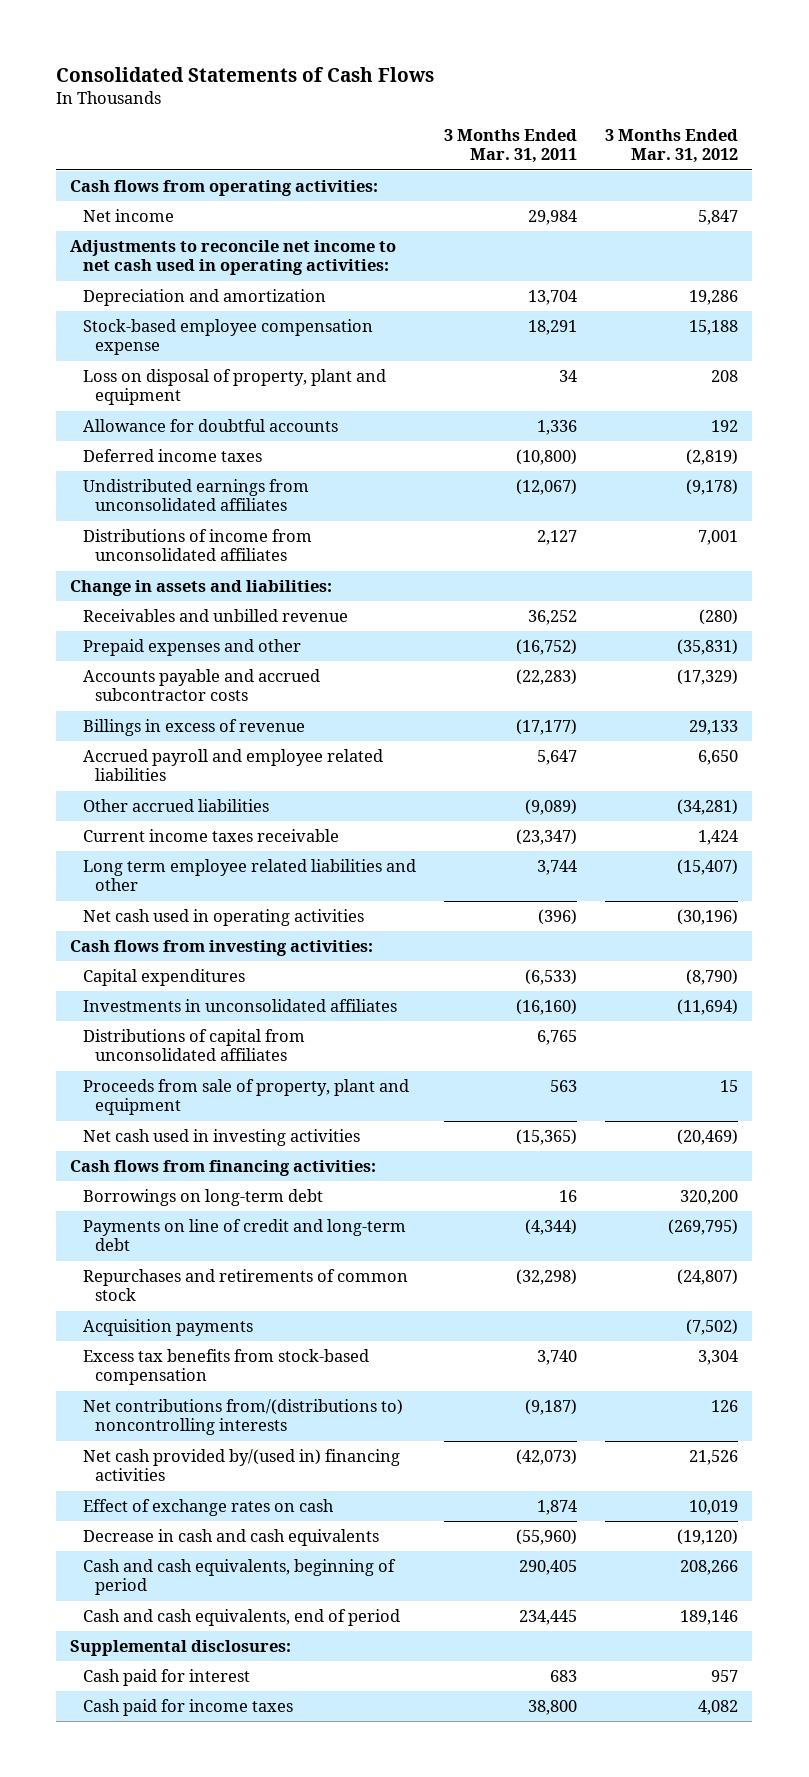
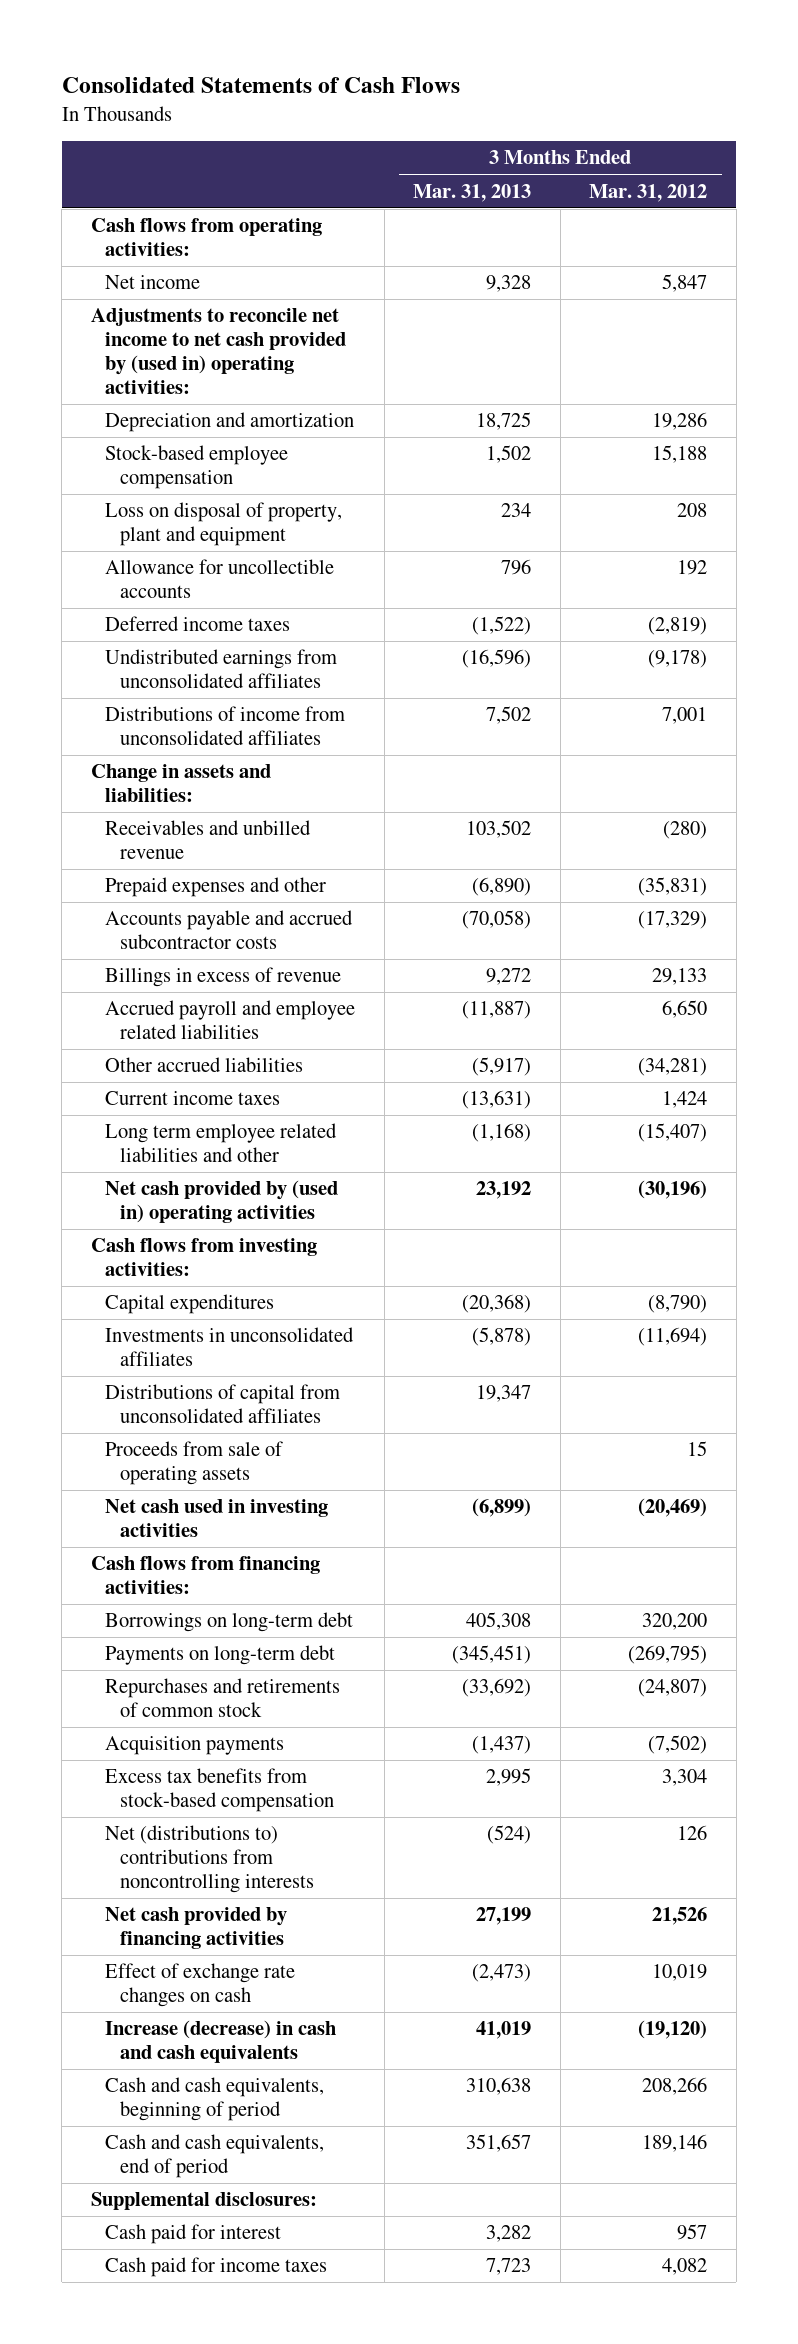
[443,129,577,164] 3 Months Ended Mar. 31, 2011 -> none
none -> [413,183,532,202] Mar. 31, 2013
[70,240,397,276] Adjustments to reconcile net income to net cash used in operating activities: -> [90,308,347,394] Adjustments to reconcile net income to net cash provided by (used in) operating activities:
[82,319,373,356] Stock-based employee compensation expense -> [105,445,289,490] Stock-based employee compensation
[82,419,338,433] Allowance for doubtful accounts -> [105,559,335,599] Allowance for uncollectible accounts
[82,829,339,843] Current income taxes receivable -> [105,1091,281,1106] Current income taxes
[82,909,364,927] Net cash used in operating activities -> [105,1180,339,1224] Net cash provided by (used in) operating activities
[82,1079,409,1116] Proceeds from sale of property, plant and equipment -> [105,1441,284,1486] Proceeds from sale of operating assets
[82,1219,406,1252] Payments on line of credit and long-term debt -> [105,1645,336,1666] Payments on long-term debt
[82,1399,403,1436] Net contributions from/(distributions to) noncontrolling interests -> [105,1825,314,1893] Net (distributions to) contributions from noncontrolling interests
[82,1449,400,1482] Net cash provided by/(used in) financing activities -> [105,1907,288,1950] Net cash provided by financing activities
[82,1499,334,1517] Effect of exchange rates on cash -> [105,1963,296,2008] Effect of exchange rate changes on cash
[82,1529,379,1547] Decrease in cash and cash equivalents -> [105,2020,337,2064] Increase (decrease) in cash and cash equivalents

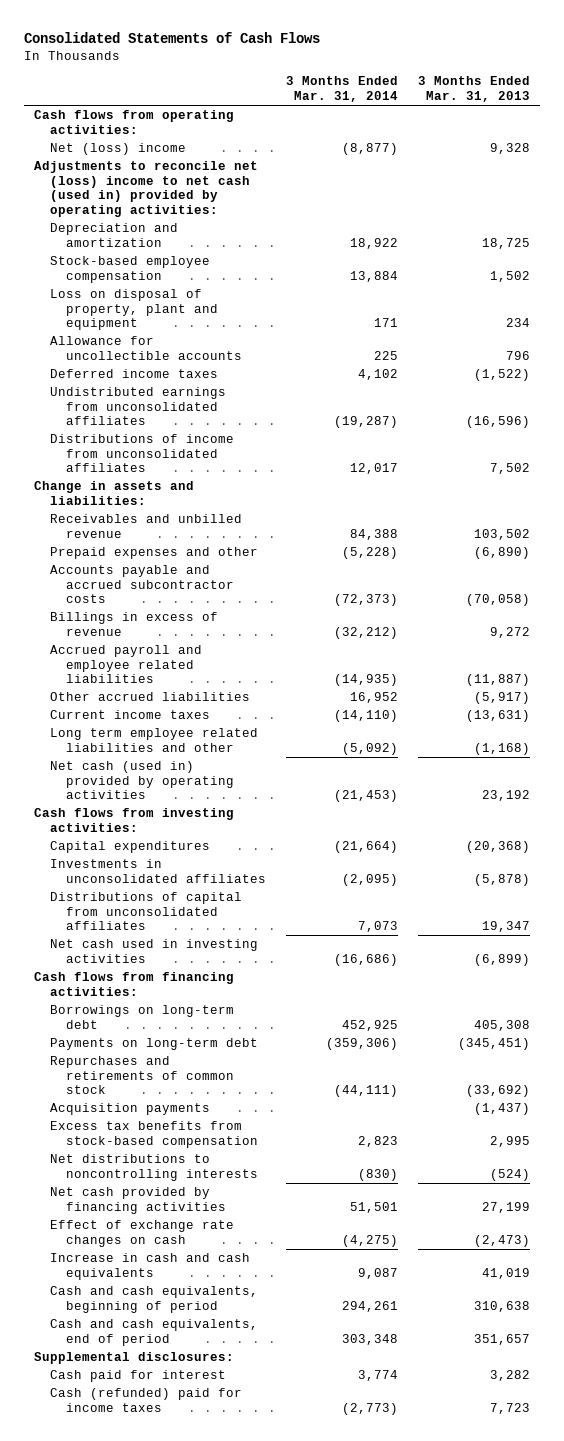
[589,183,708,202] Mar. 31, 2012 -> none
none -> [286,76,399,102] 3 Months Ended Mar. 31, 2014
[105,275,201,290] Net income -> [49,143,186,156] Net (loss) income
[90,308,347,394] Adjustments to reconcile net income to net cash provided by (used in) operating activities: -> [33,161,258,217] Adjustments to reconcile net (loss) income to net cash (used in) provided by operating activities:
[105,1180,339,1224] Net cash provided by (used in) operating activities -> [49,761,234,800] Net cash (used in) provided by operating activities
[105,1441,284,1486] Proceeds from sale of operating assets -> none
[105,1825,314,1893] Net (distributions to) contributions from noncontrolling interests -> [49,1154,258,1181] Net distributions to noncontrolling interests
[105,2020,337,2064] Increase (decrease) in cash and cash equivalents -> [49,1253,250,1280] Increase in cash and cash equivalents
[105,2257,328,2278] Cash paid for income taxes -> [49,1388,242,1412] Cash (refunded) paid for income taxes

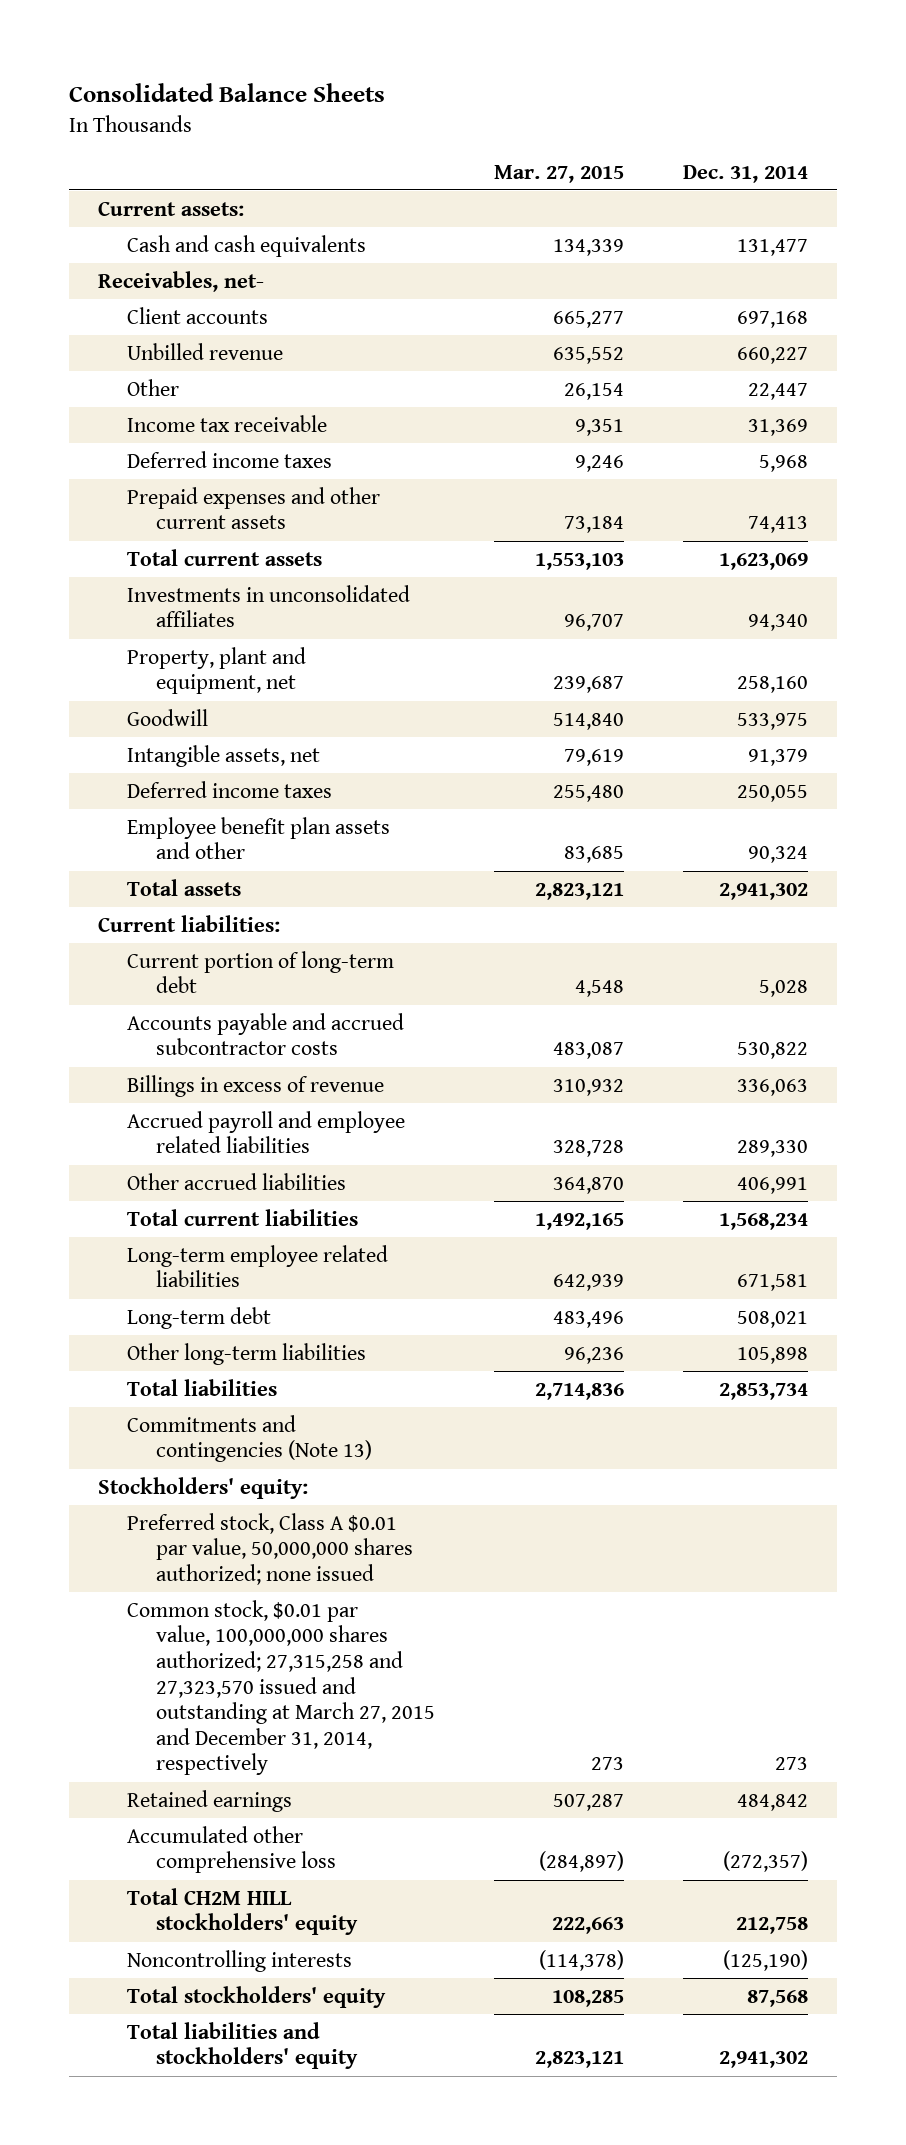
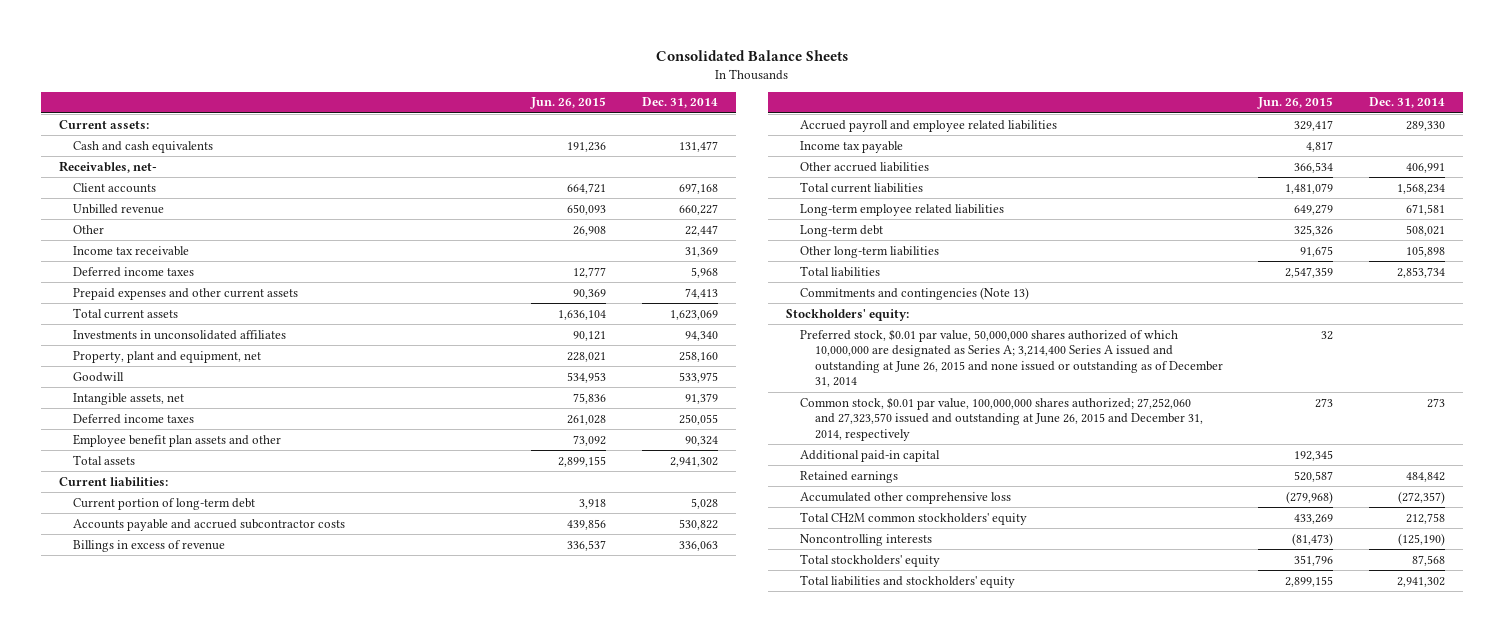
[494,164,625,183] Mar. 27, 2015 -> none
none -> [530,97,607,110] Jun. 26, 2015
none -> [800,140,904,153] Income tax payable
[127,1512,414,1585] Preferred stock, Class A $0.01 par value, 50,000,000 shares authorized; none issued -> [800,328,1223,388] Preferred stock, $0.01 par value, 50,000,000 shares authorized of which 10,000,000 are designated as Series A; 3,214,400 Series A issued and outstanding at June 26, 2015 and none issued or outstanding as of December 31, 2014
[127,1599,436,1776] Common stock, $0.01 par value, 100,000,000 shares authorized; 27,315,258 and 27,323,570 issued and outstanding at March 27, 2015 and December 31, 2014, respectively -> [800,396,1203,441] Common stock, $0.01 par value, 100,000,000 shares authorized; 27,252,060 and 27,323,570 issued and outstanding at June 26, 2015 and December 31, 2014, respectively
none -> [800,449,941,462] Additional paid-in capital
[127,1887,359,1936] Total CH2M HILL stockholders' equity -> [800,511,1028,525] Total CH2M common stockholders' equity

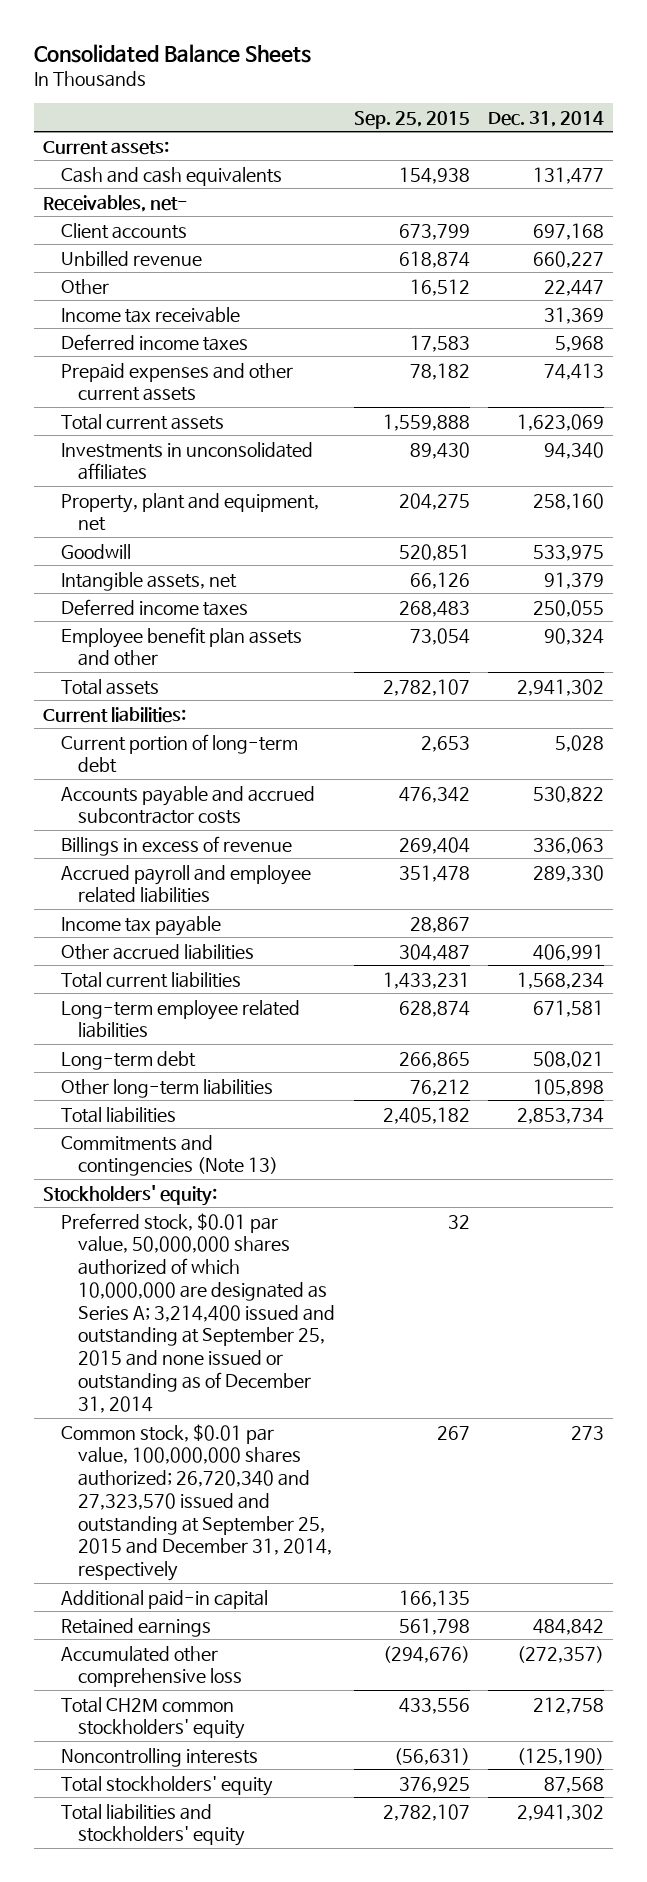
[530,97,607,110] Jun. 26, 2015 -> none
none -> [353,110,470,129] Sep. 25, 2015
[800,328,1223,388] Preferred stock, $0.01 par value, 50,000,000 shares authorized of which 10,000,000 are designated as Series A; 3,214,400 Series A issued and outstanding at June 26, 2015 and none issued or outstanding as of December 31, 2014 -> [60,1212,336,1413] Preferred stock, $0.01 par value, 50,000,000 shares authorized of which 10,000,000 are designated as Series A; 3,214,400 issued and outstanding at September 25, 2015 and none issued or outstanding as of December 31, 2014
[800,396,1203,441] Common stock, $0.01 par value, 100,000,000 shares authorized; 27,252,060 and 27,323,570 issued and outstanding at June 26, 2015 and December 31, 2014, respectively -> [60,1423,333,1582] Common stock, $0.01 par value, 100,000,000 shares authorized; 26,720,340 and 27,323,570 issued and outstanding at September 25, 2015 and December 31, 2014, respectively

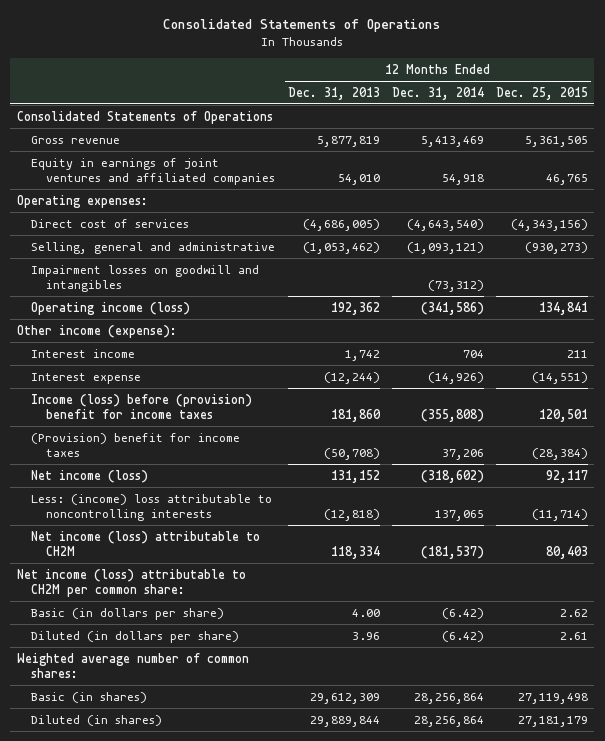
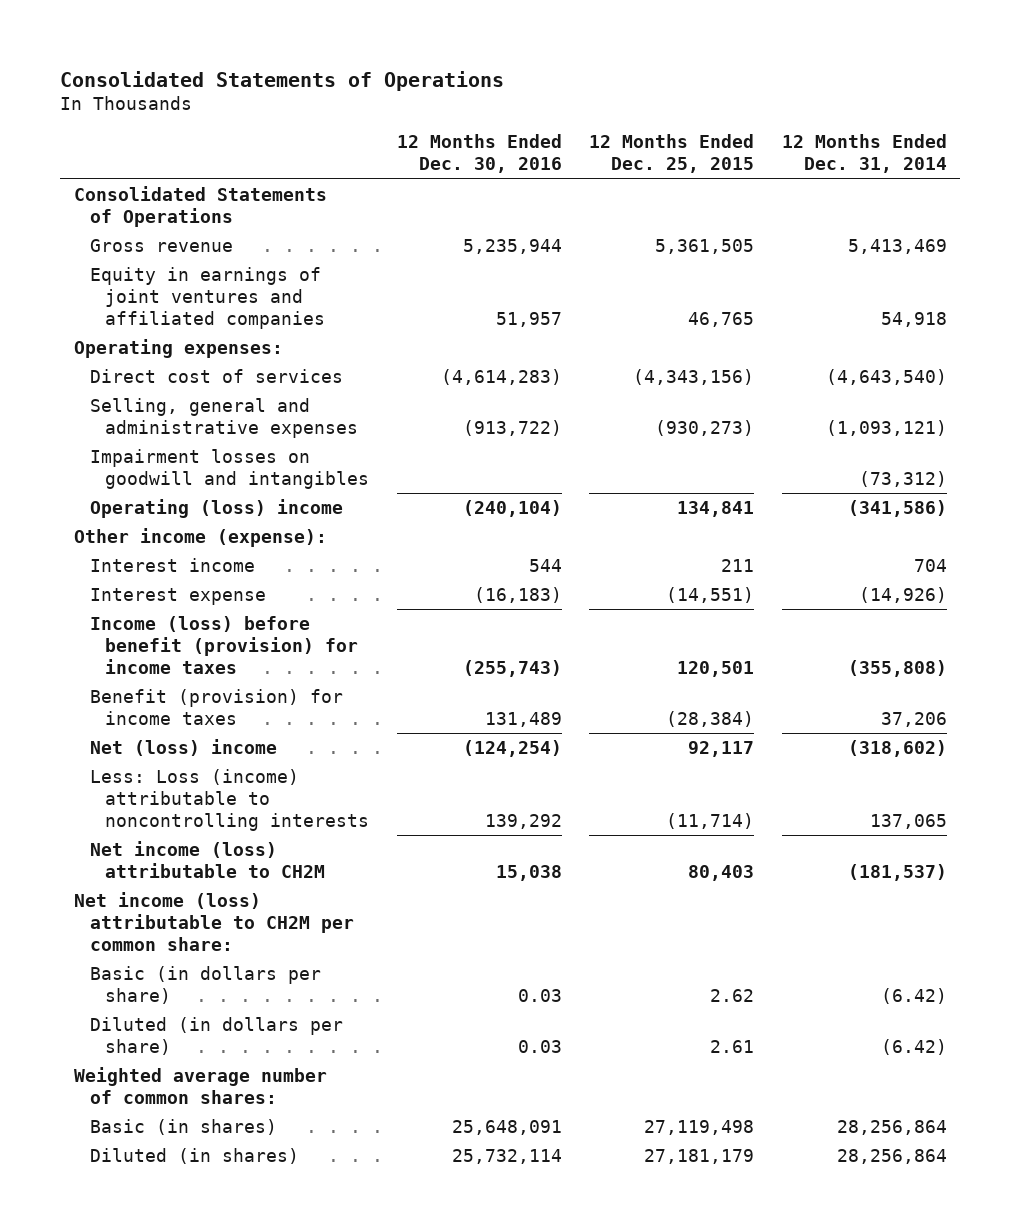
[287,86,380,100] Dec. 31, 2013 -> none
none -> [396,134,562,174] 12 Months Ended Dec. 30, 2016
[31,241,276,254] Selling, general and administrative -> [89,397,359,439] Selling, general and administrative expenses
[31,301,191,315] Operating income (loss) -> [89,498,343,518] Operating (loss) income
[31,393,253,419] Income (loss) before (provision) benefit for income taxes -> [89,615,359,675] Income (loss) before benefit (provision) for income taxes
[31,432,241,457] (Provision) benefit for income taxes -> [89,688,343,726] Benefit (provision) for income taxes
[31,469,149,483] Net income (loss) -> [89,738,277,756] Net (loss) income
[31,493,273,521] Less: (income) loss attributable to noncontrolling interests -> [89,768,370,832] Less: Loss (income) attributable to noncontrolling interests

